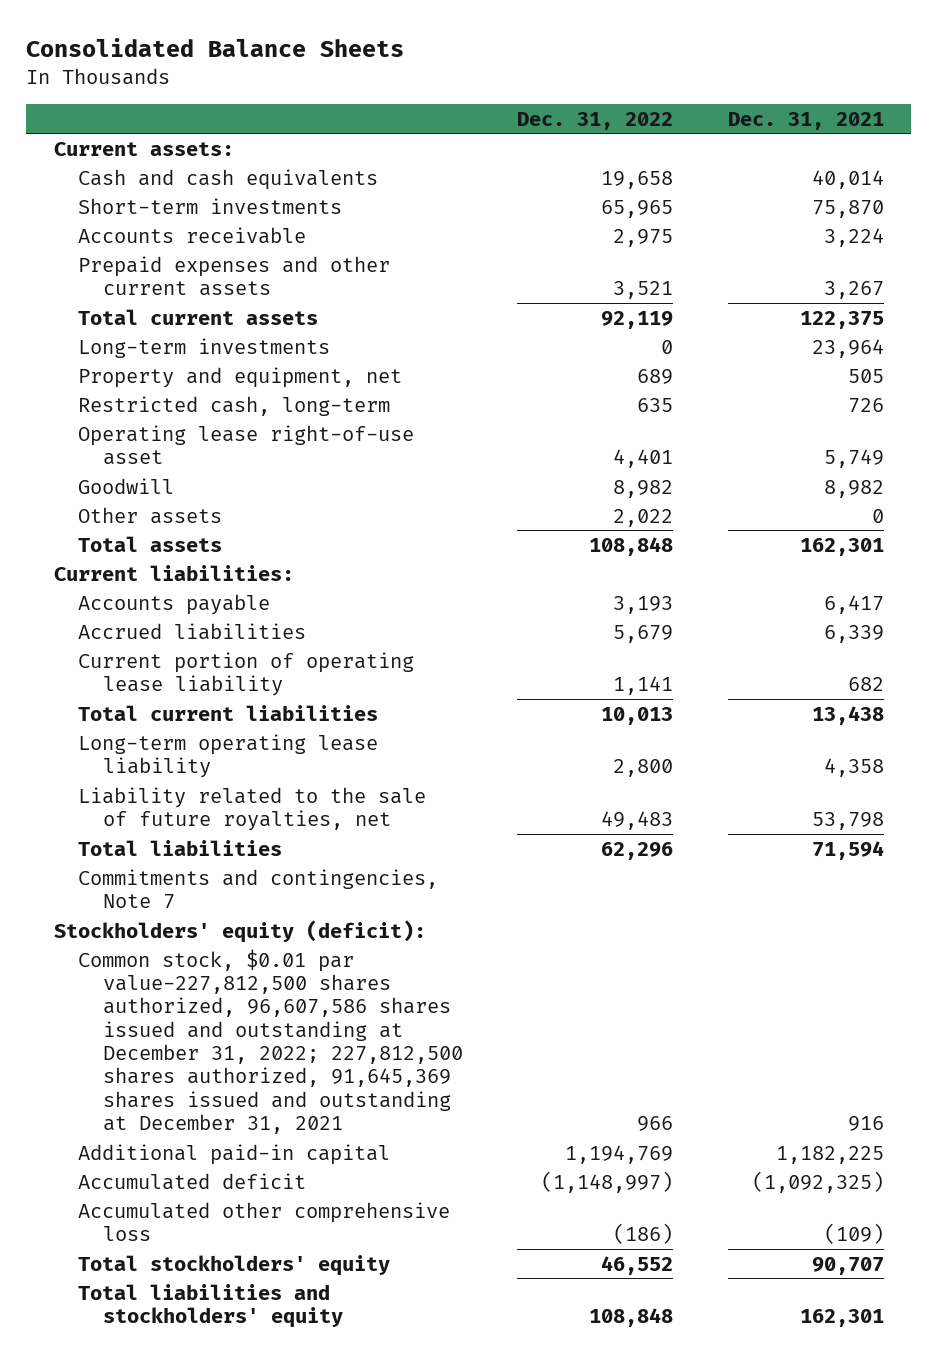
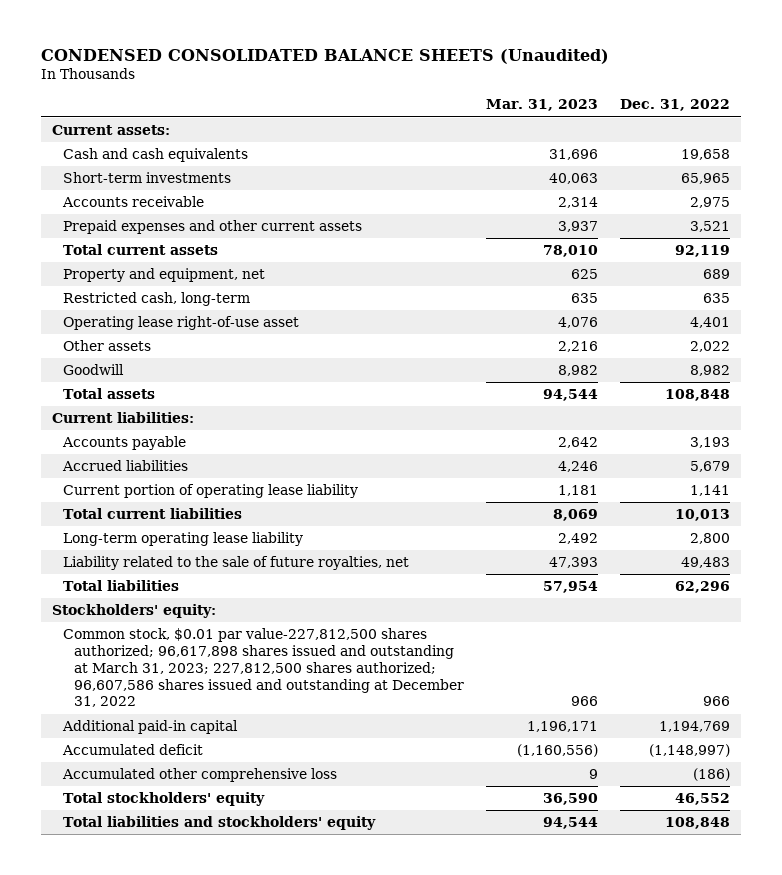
[26,38,405,58] Consolidated Balance Sheets -> [40,49,609,65] CONDENSED CONSOLIDATED BALANCE SHEETS (Unaudited)
[727,111,884,130] Dec. 31, 2021 -> none
none -> [486,99,599,112] Mar. 31, 2023
[78,337,331,358] Long-term investments -> none
[78,477,175,494] Goodwill -> [62,363,124,375] Goodwill
[78,868,439,910] Commitments and contingencies, Note 7 -> none
[53,919,426,943] Stockholders' equity (deficit): -> [51,603,216,618] Stockholders' equity:
[78,948,464,1135] Common stock, $0.01 par value-227,812,500 shares authorized, 96,607,586 shares issued and outstanding at December 31, 2022; 227,812,500 shares authorized, 91,645,369 shares issued and outstanding at December 31, 2021 -> [62,627,465,708] Common stock, $0.01 par value-227,812,500 shares authorized; 96,617,898 shares issued and outstanding at March 31, 2023; 227,812,500 shares authorized; 96,607,586 shares issued and outstanding at December 31, 2022

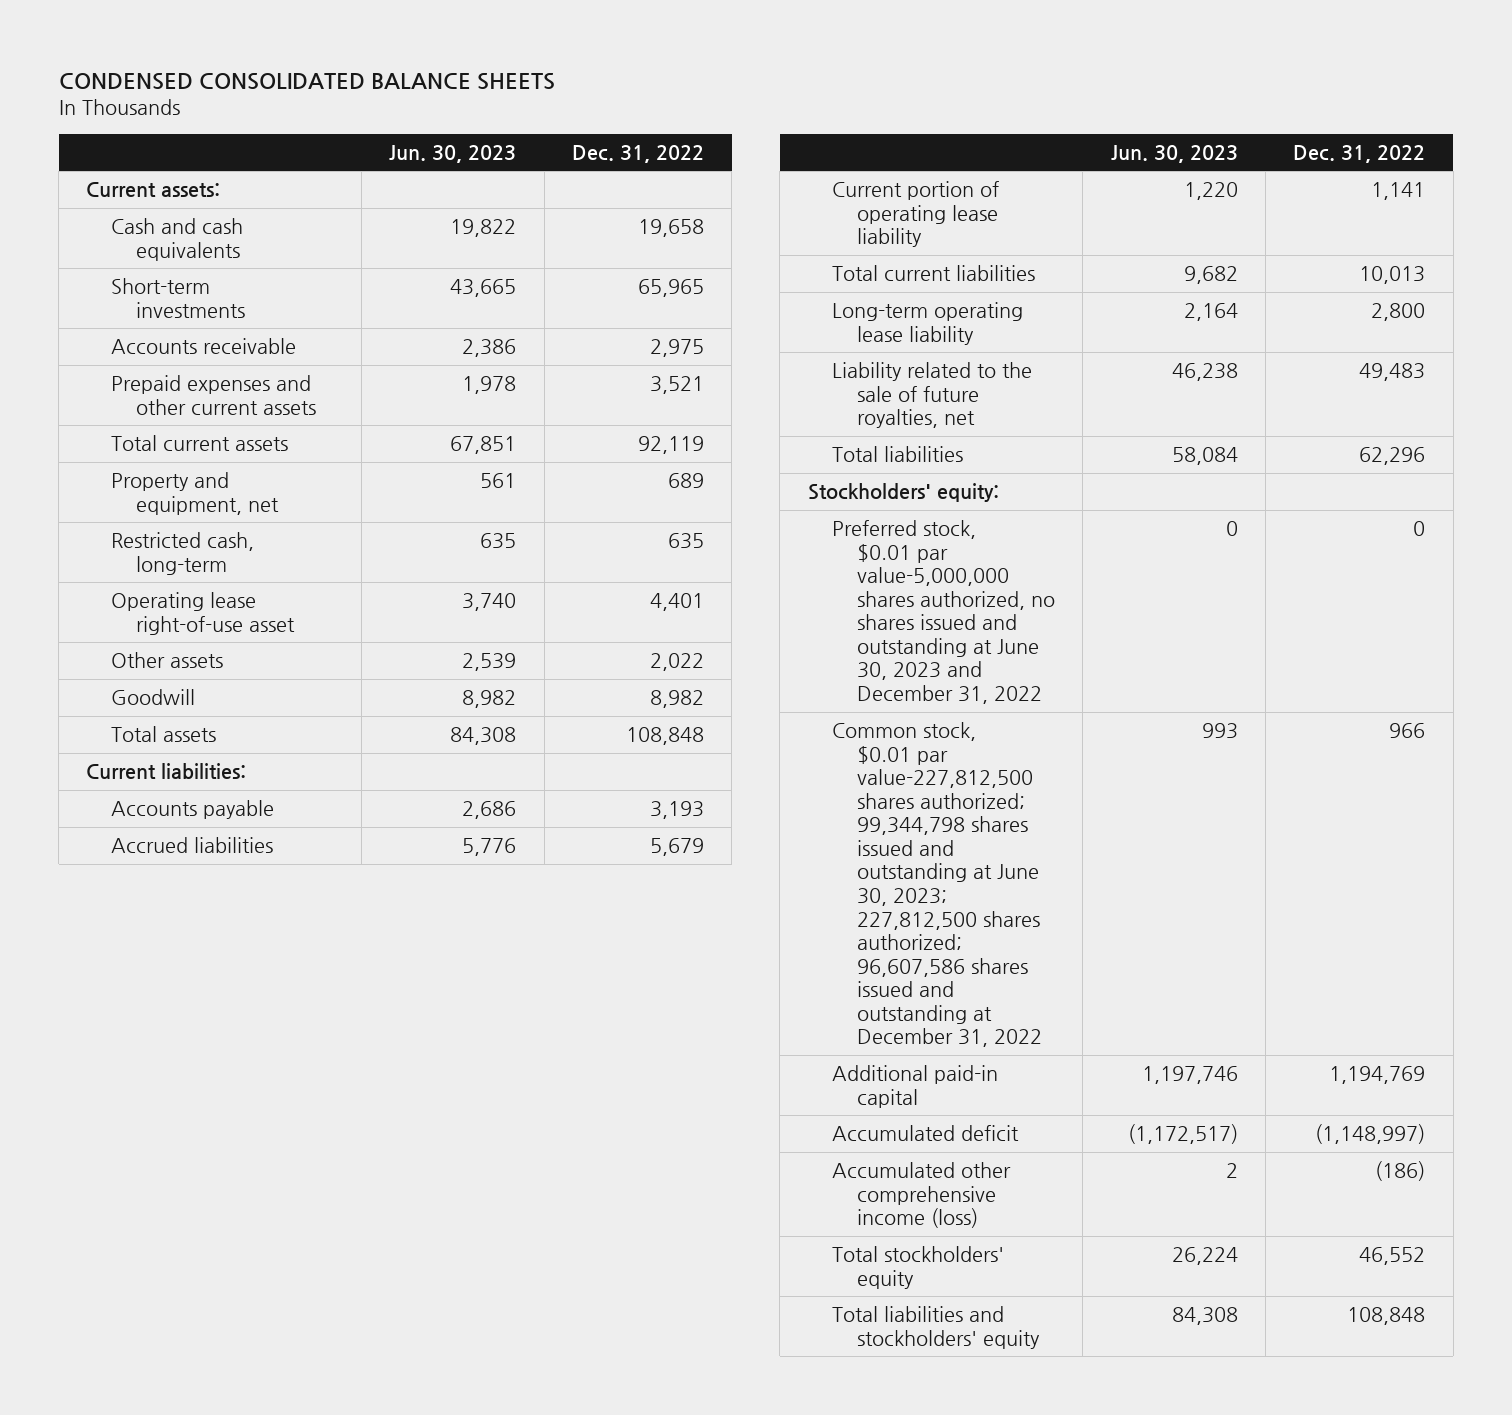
[40,49,609,65] CONDENSED CONSOLIDATED BALANCE SHEETS (Unaudited) -> [58,73,555,91] CONDENSED CONSOLIDATED BALANCE SHEETS
[486,99,599,112] Mar. 31, 2023 -> none
none -> [389,144,517,163] Jun. 30, 2023
none -> [832,520,1055,704] Preferred stock, $0.01 par value-5,000,000 shares authorized, no shares issued and outstanding at June 30, 2023 and December 31, 2022
[62,627,465,708] Common stock, $0.01 par value-227,812,500 shares authorized; 96,617,898 shares issued and outstanding at March 31, 2023; 227,812,500 shares authorized; 96,607,586 shares issued and outstanding at December 31, 2022 -> [832,722,1042,1048] Common stock, $0.01 par value-227,812,500 shares authorized; 99,344,798 shares issued and outstanding at June 30, 2023; 227,812,500 shares authorized; 96,607,586 shares issued and outstanding at December 31, 2022
[61,767,337,782] Accumulated other comprehensive loss -> [832,1162,1012,1229] Accumulated other comprehensive income (loss)

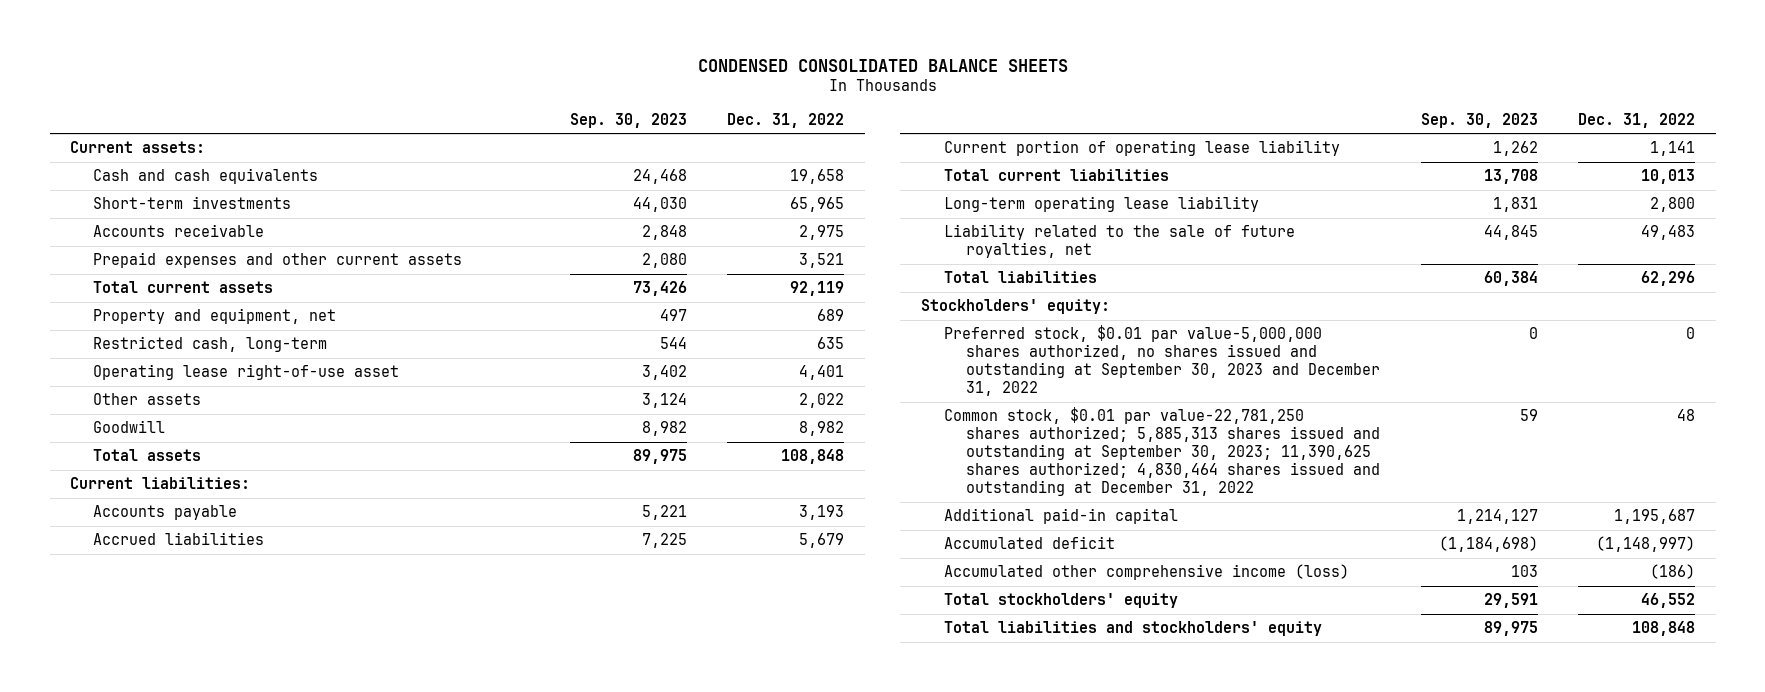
[389,144,517,163] Jun. 30, 2023 -> none
none -> [569,112,687,128] Sep. 30, 2023
[832,520,1055,704] Preferred stock, $0.01 par value-5,000,000 shares authorized, no shares issued and outstanding at June 30, 2023 and December 31, 2022 -> [943,325,1381,397] Preferred stock, $0.01 par value-5,000,000 shares authorized, no shares issued and outstanding at September 30, 2023 and December 31, 2022
[832,722,1042,1048] Common stock, $0.01 par value-227,812,500 shares authorized; 99,344,798 shares issued and outstanding at June 30, 2023; 227,812,500 shares authorized; 96,607,586 shares issued and outstanding at December 31, 2022 -> [943,407,1381,497] Common stock, $0.01 par value-22,781,250 shares authorized; 5,885,313 shares issued and outstanding at September 30, 2023; 11,390,625 shares authorized; 4,830,464 shares issued and outstanding at December 31, 2022
[1389,723,1426,739] 966 -> [1677,409,1696,422] 48
[1329,1066,1426,1085] 1,194,769 -> [1614,509,1696,525] 1,195,687

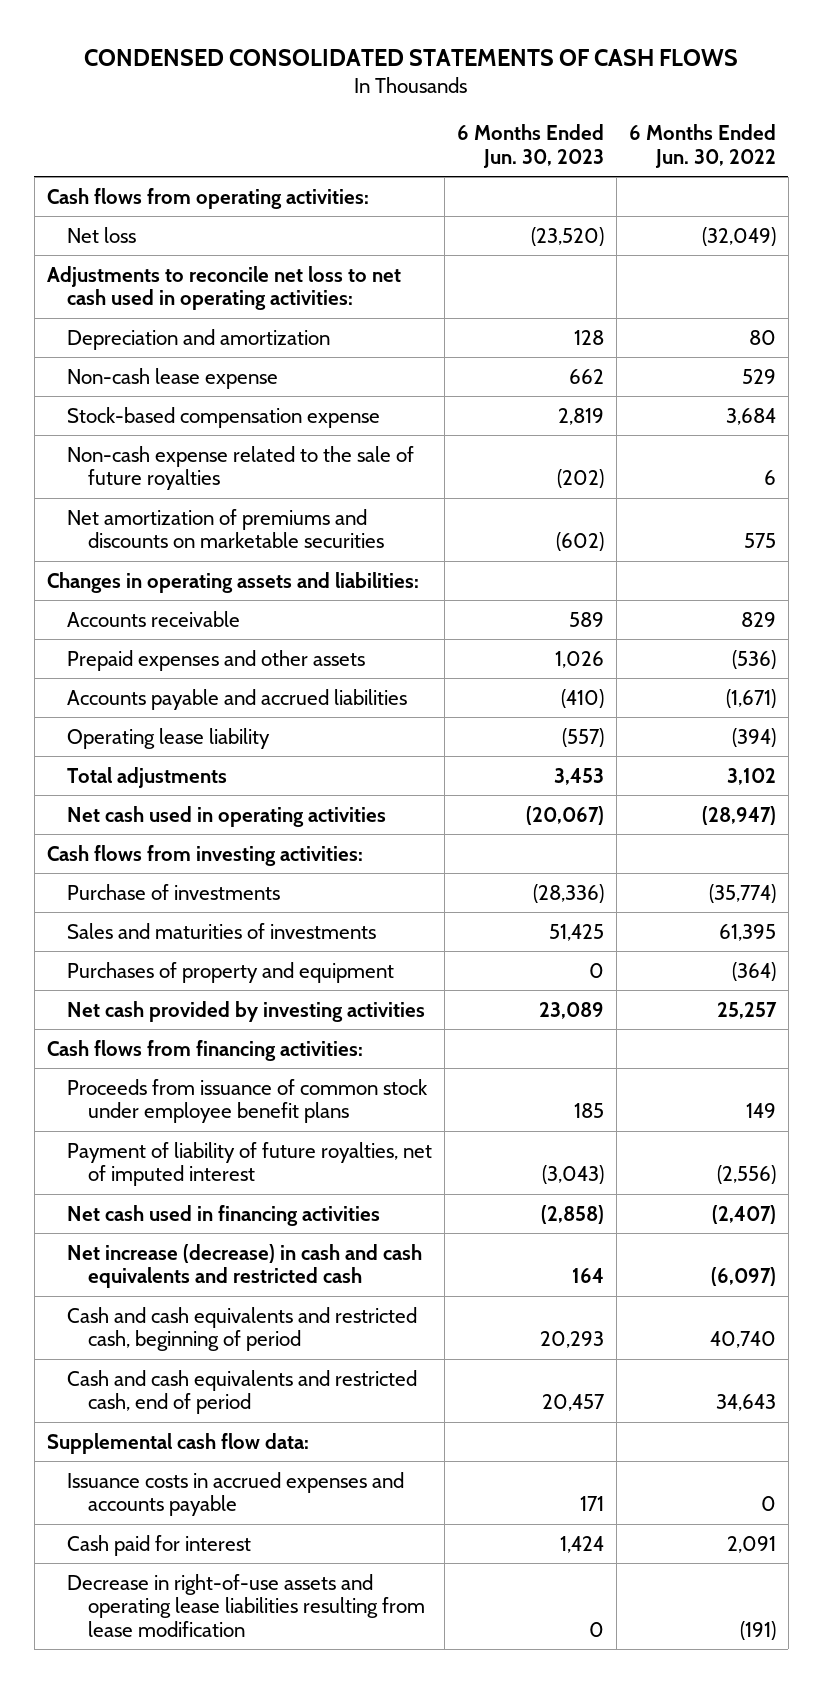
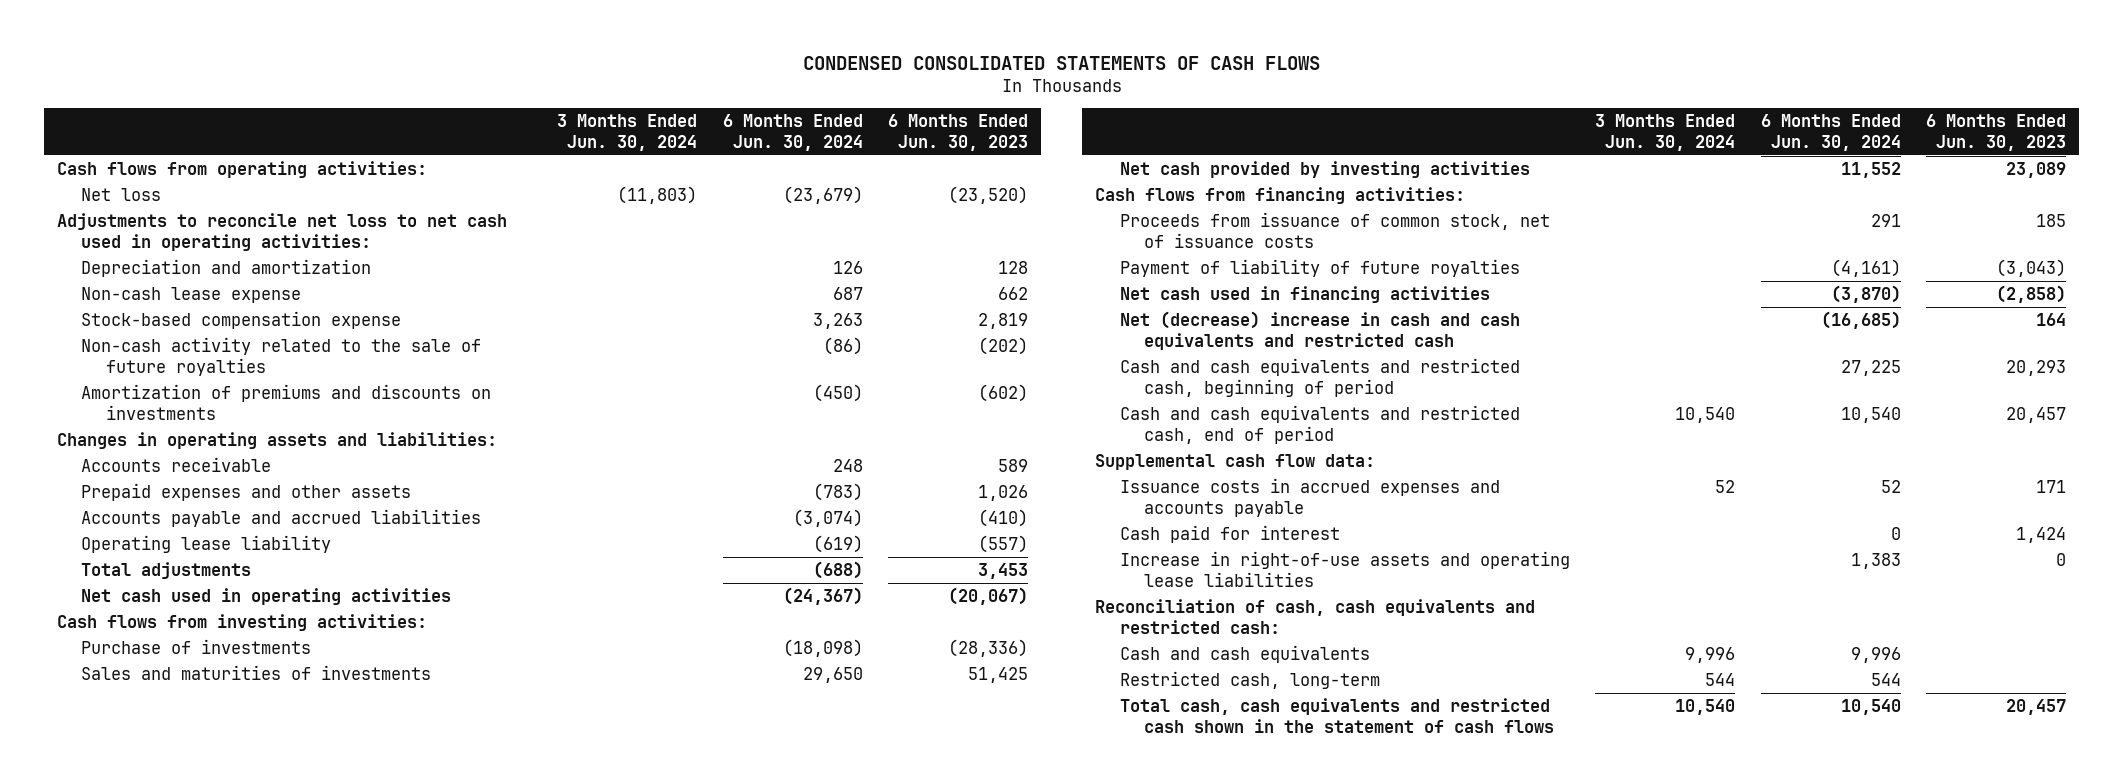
[628,124,776,169] 6 Months Ended Jun. 30, 2022 -> none
none -> [556,114,697,152] 3 Months Ended Jun. 30, 2024
none -> [722,114,863,152] 6 Months Ended Jun. 30, 2024
[67,445,415,491] Non-cash expense related to the sale of future royalties -> [81,337,482,376] Non-cash activity related to the sale of future royalties
[67,508,384,549] Net amortization of premiums and discounts on marketable securities -> [81,384,492,420] Amortization of premiums and discounts on investments
[67,961,395,983] Purchases of property and equipment -> none
[67,1078,429,1124] Proceeds from issuance of common stock under employee benefit plans -> [1119,212,1550,248] Proceeds from issuance of common stock, net of issuance costs
[67,1141,433,1187] Payment of liability of future royalties, net of imputed interest -> [1119,259,1520,278] Payment of liability of future royalties
[67,1243,423,1289] Net increase (decrease) in cash and cash equivalents and restricted cash -> [1119,311,1520,350] Net (decrease) increase in cash and cash equivalents and restricted cash
[67,1573,425,1638] Decrease in right-of-use assets and operating lease liabilities resulting from lease modification -> [1119,551,1570,587] Increase in right-of-use assets and operating lease liabilities
none -> [1095,599,1536,634] Reconciliation of cash, cash equivalents and restricted cash:
none -> [1119,645,1370,664] Cash and cash equivalents
none -> [1119,671,1380,690] Restricted cash, long-term
none -> [1119,698,1555,733] Total cash, cash equivalents and restricted cash shown in the statement of cash flows

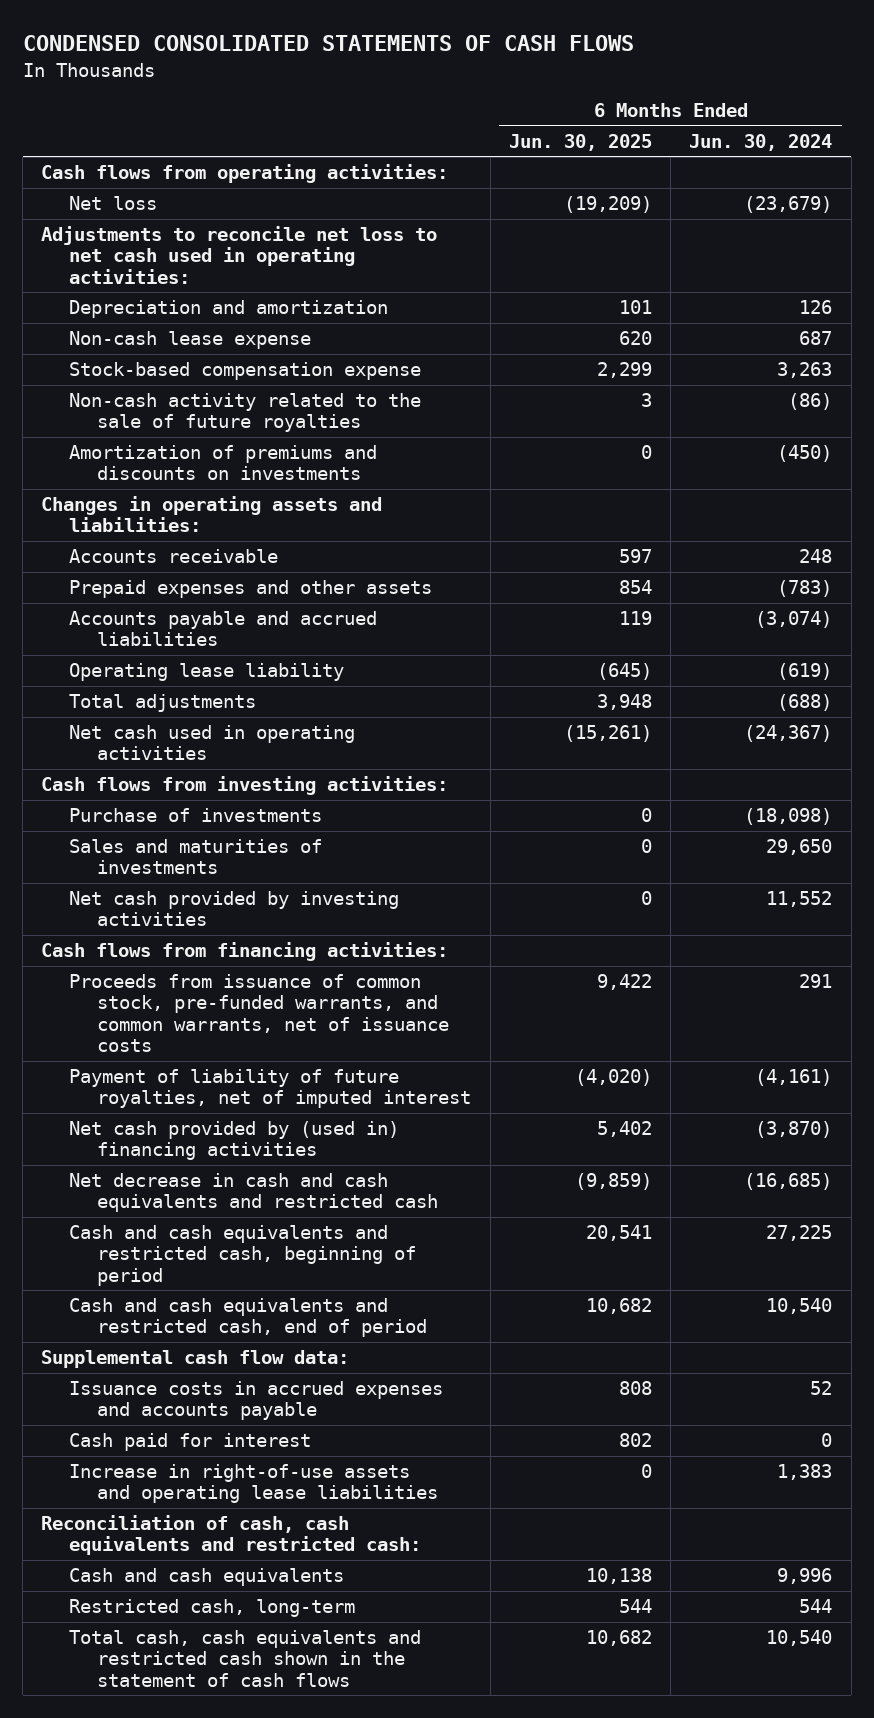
[556,114,697,152] 3 Months Ended Jun. 30, 2024 -> none
[888,114,1029,152] 6 Months Ended Jun. 30, 2023 -> none
none -> [508,133,652,151] Jun. 30, 2025
[1119,212,1550,248] Proceeds from issuance of common stock, net of issuance costs -> [69,974,450,1053] Proceeds from issuance of common stock, pre-funded warrants, and common warrants, net of issuance costs
[1119,259,1520,278] Payment of liability of future royalties -> [69,1069,472,1109] Payment of liability of future royalties, net of imputed interest
[1119,286,1490,304] Net cash used in financing activities -> [69,1121,400,1161] Net cash provided by (used in) financing activities
[1119,311,1520,350] Net (decrease) increase in cash and cash equivalents and restricted cash -> [69,1173,439,1213] Net decrease in cash and cash equivalents and restricted cash

